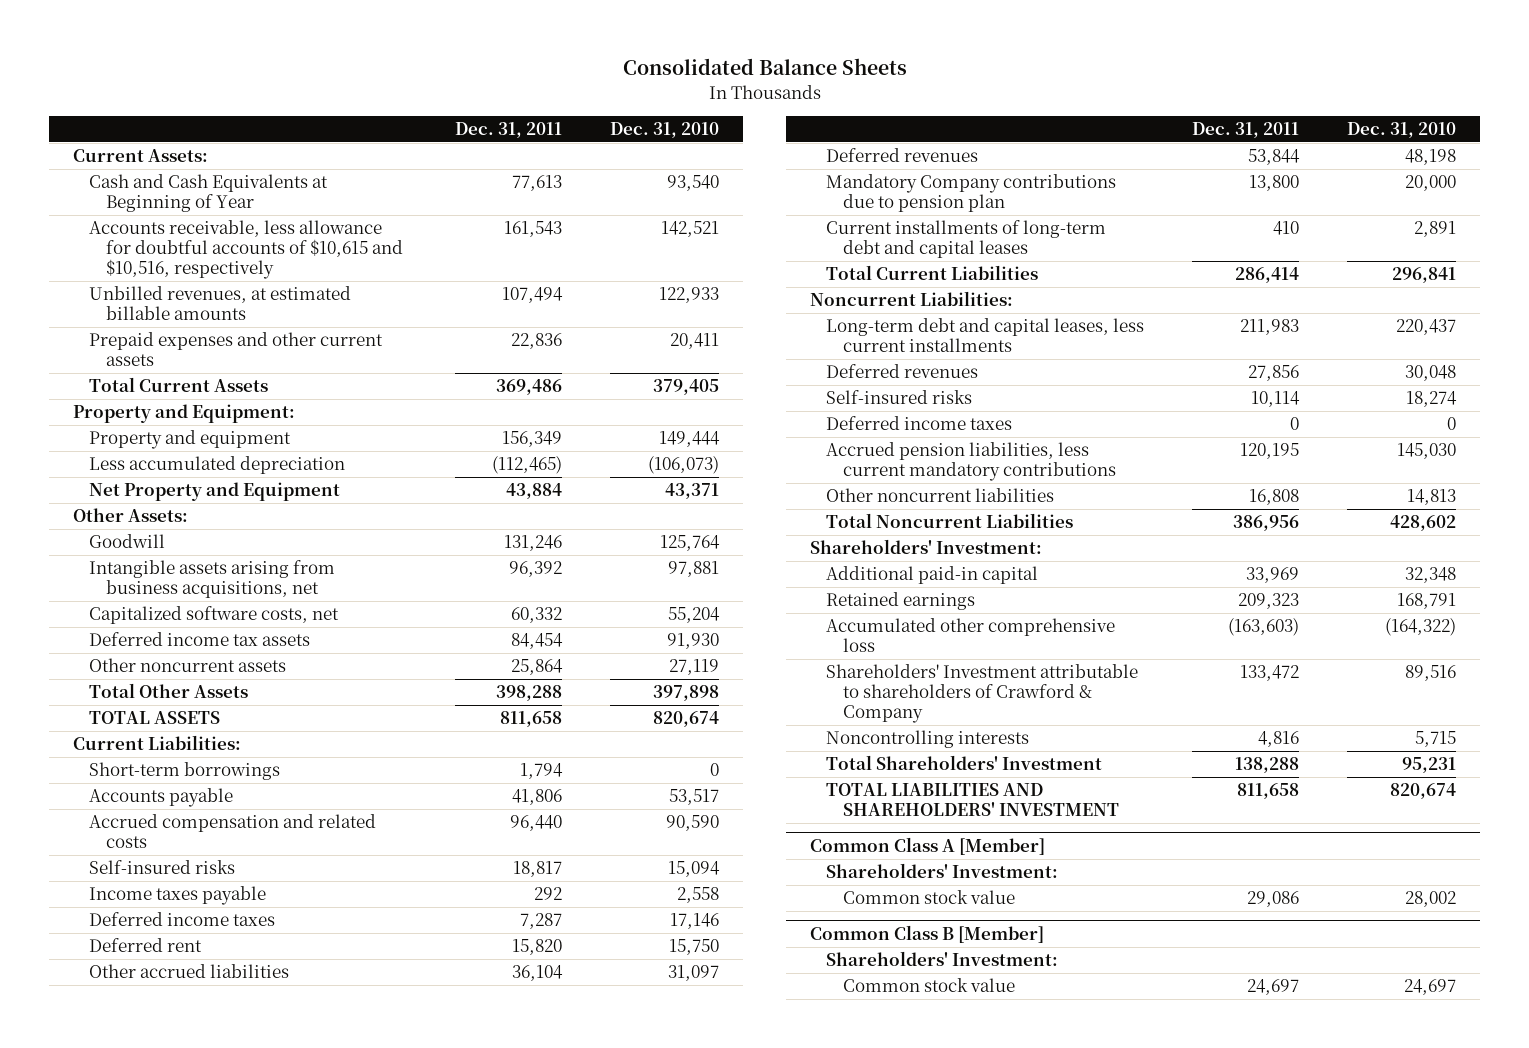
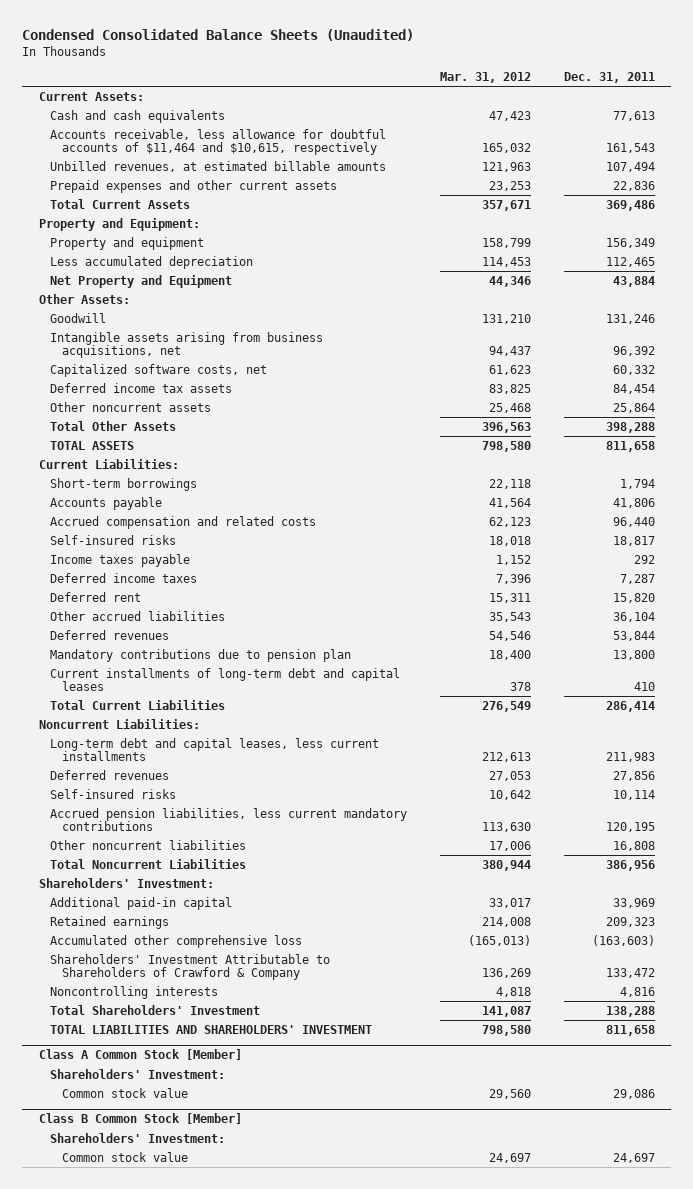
[622,58,907,76] Consolidated Balance Sheets -> [22,29,415,42] Condensed Consolidated Balance Sheets (Unaudited)
[610,121,720,138] Dec. 31, 2010 -> none
none -> [439,71,531,83] Mar. 31, 2012
[89,174,329,213] Cash and Cash Equivalents at Beginning of Year -> [50,109,226,123] Cash and cash equivalents
[89,220,403,280] Accounts receivable, less allowance for doubtful accounts of $10,615 and $10,516, respectively -> [50,128,387,156] Accounts receivable, less allowance for doubtful accounts of $11,464 and $10,615, respectively
[492,456,563,475] (112,465) -> [605,256,655,267] 112,465
[826,174,1117,213] Mandatory Company contributions due to pension plan -> [50,648,352,662] Mandatory contributions due to pension plan
[826,416,1013,431] Deferred income taxes -> none
[826,664,1139,724] Shareholders' Investment attributable to shareholders of Crawford & Company -> [50,953,331,981] Shareholders' Investment Attributable to Shareholders of Crawford & Company
[809,837,1045,856] Common Class A [Member] -> [38,1049,242,1061] Class A Common Stock [Member]
[809,925,1044,944] Common Class B [Member] -> [38,1113,242,1125] Class B Common Stock [Member]

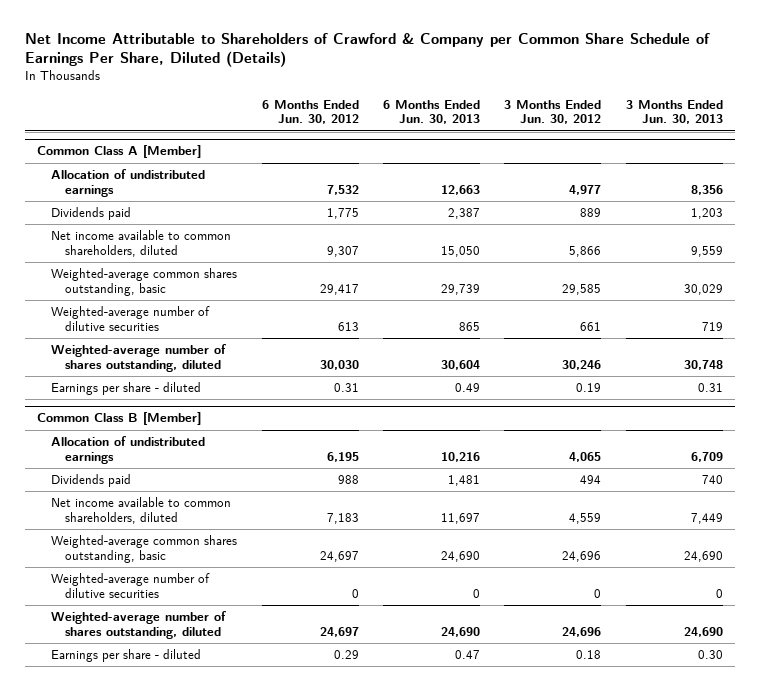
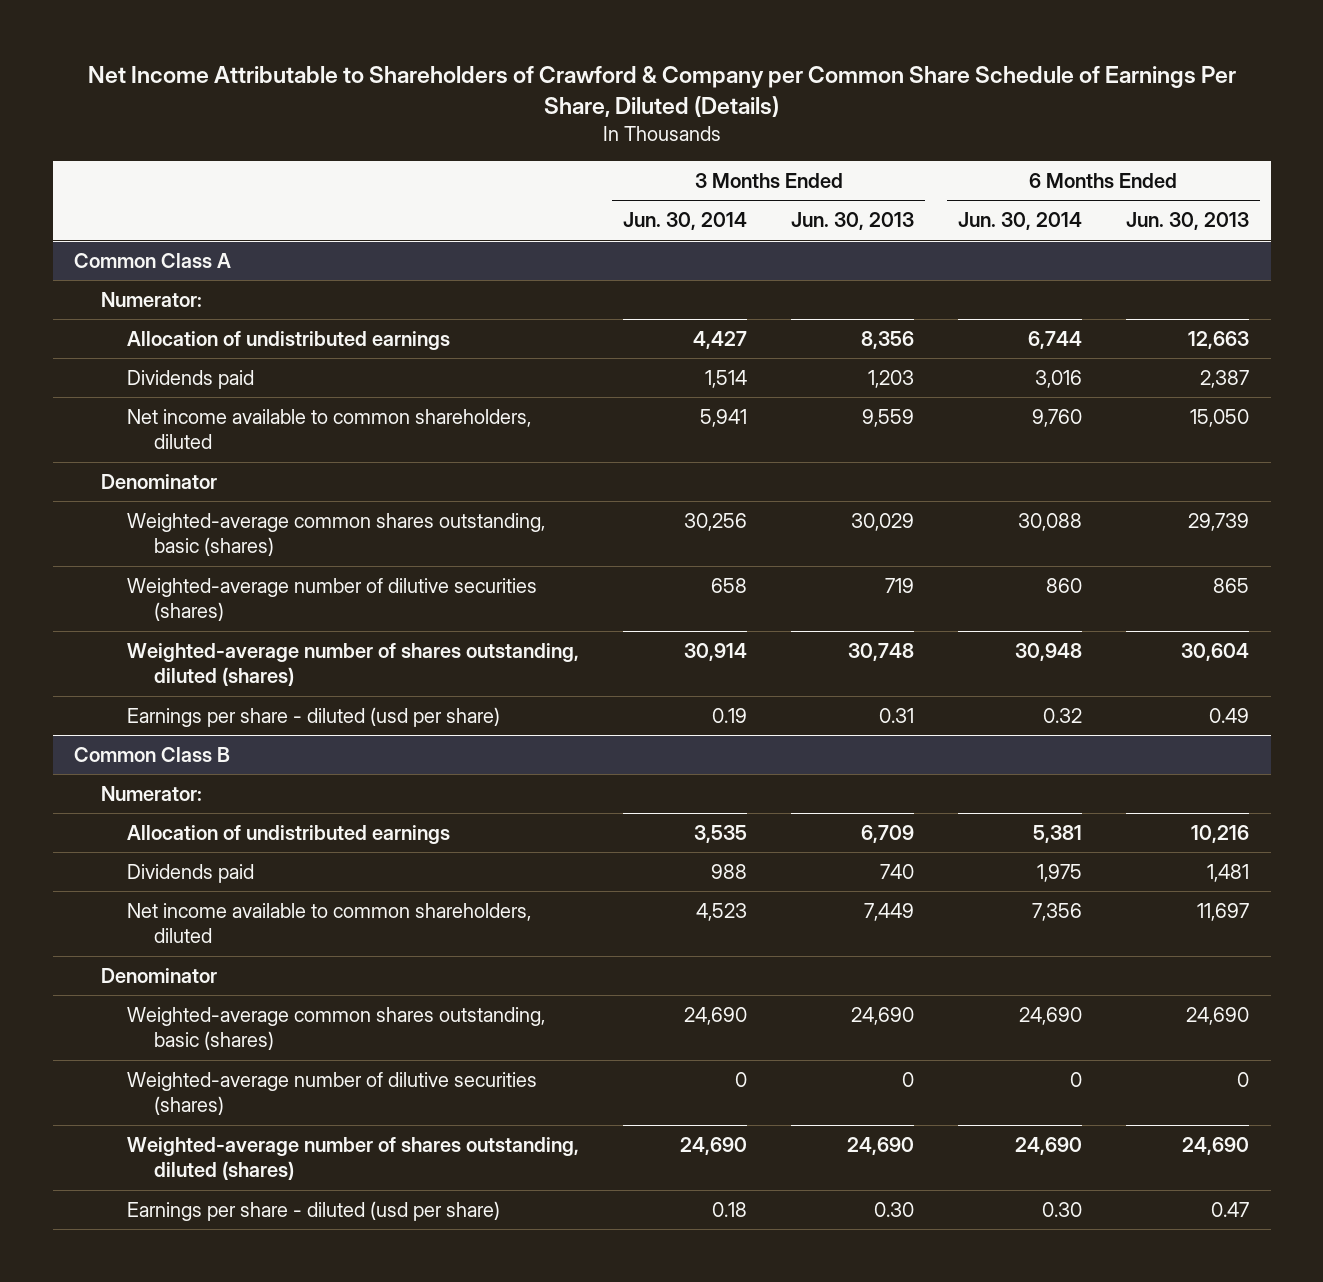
[261,99,359,125] 6 Months Ended Jun. 30, 2012 -> none
[504,99,602,125] 3 Months Ended Jun. 30, 2012 -> none
none -> [623,212,748,231] Jun. 30, 2014
none -> [957,212,1082,231] Jun. 30, 2014
[36,145,201,159] Common Class A [Member] -> [74,252,232,268] Common Class A
none -> [100,291,202,307] Numerator:
none -> [100,473,217,489] Denominator
[51,268,238,296] Weighted-average common shares outstanding, basic -> [127,512,546,557] Weighted-average common shares outstanding, basic (shares)
[51,306,211,331] Weighted-average number of dilutive securities -> [127,577,538,622] Weighted-average number of dilutive securities (shares)
[51,344,227,372] Weighted-average number of shares outstanding, diluted -> [127,642,580,687] Weighted-average number of shares outstanding, diluted (shares)
[51,382,202,396] Earnings per share - diluted -> [127,706,501,727] Earnings per share - diluted (usd per share)
[36,412,201,426] Common Class B [Member] -> [74,746,231,762] Common Class B
none -> [100,785,202,801] Numerator:
none -> [100,967,217,983] Denominator
[51,535,238,563] Weighted-average common shares outstanding, basic -> [127,1006,546,1051] Weighted-average common shares outstanding, basic (shares)
[51,573,211,598] Weighted-average number of dilutive securities -> [127,1071,538,1116] Weighted-average number of dilutive securities (shares)
[51,611,227,639] Weighted-average number of shares outstanding, diluted -> [127,1136,580,1181] Weighted-average number of shares outstanding, diluted (shares)
[51,649,202,663] Earnings per share - diluted -> [127,1200,501,1221] Earnings per share - diluted (usd per share)

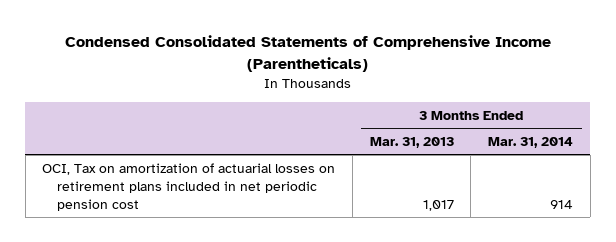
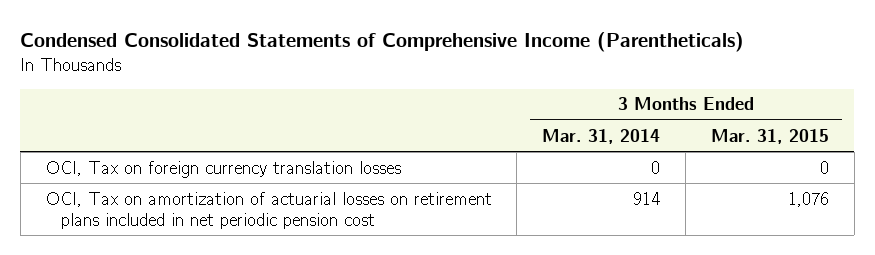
[369,137,454,149] Mar. 31, 2013 -> none
none -> [710,128,829,144] Mar. 31, 2015
none -> [45,160,401,178] OCI, Tax on foreign currency translation losses

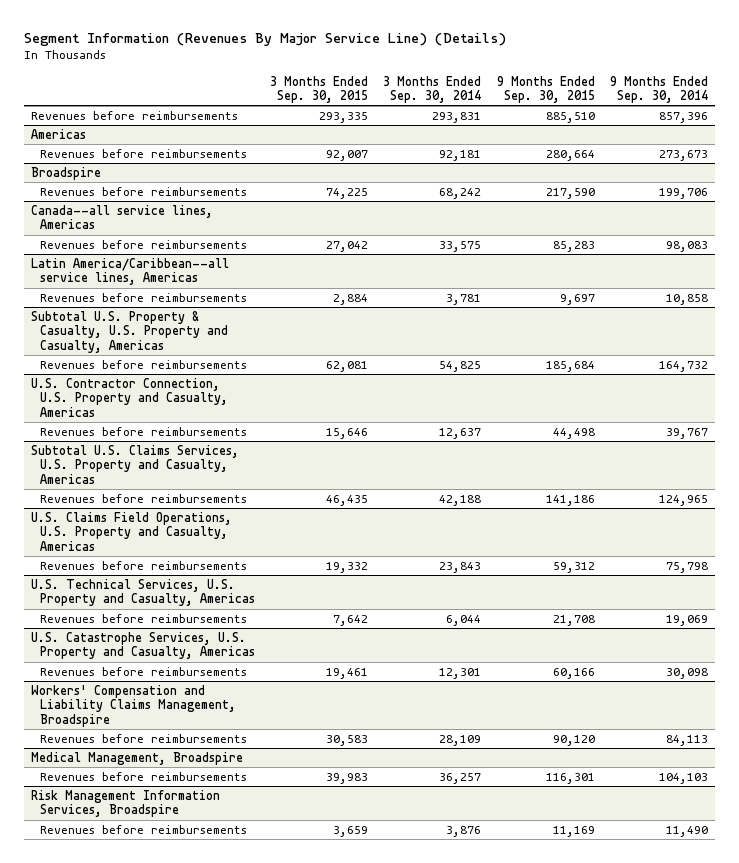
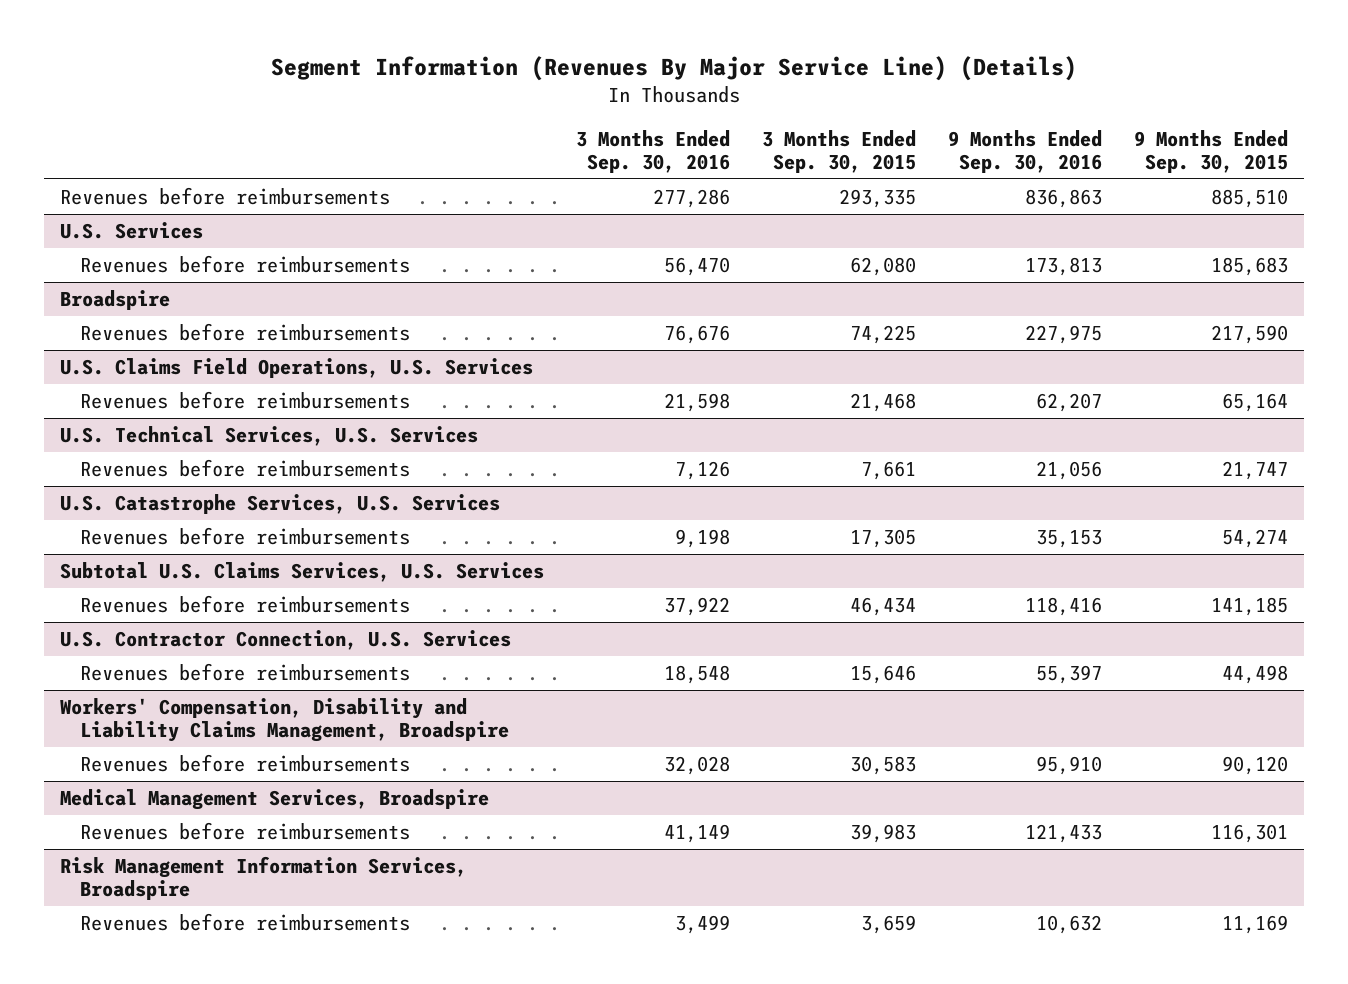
[383,75,482,104] 3 Months Ended Sep. 30, 2014 -> none
[609,75,708,104] 9 Months Ended Sep. 30, 2014 -> none
none -> [576,130,731,174] 3 Months Ended Sep. 30, 2016
none -> [947,130,1102,174] 9 Months Ended Sep. 30, 2016
[31,128,87,139] Americas -> none
none -> [60,221,204,239] U.S. Services
[326,149,369,161] 92,007 -> [850,256,917,276] 62,080
[545,149,595,161] 280,664 -> [1210,256,1288,276] 185,683
[31,204,214,230] Canada--all service lines, Americas -> none
[31,257,230,286] Latin America/Caribbean--all service lines, Americas -> none
[31,310,229,354] Subtotal U.S. Property & Casualty, U.S. Property and Casualty, Americas -> none
[31,377,229,418] U.S. Contractor Connection, U.S. Property and Casualty, Americas -> none
none -> [60,357,534,378] U.S. Claims Field Operations, U.S. Services
[326,240,369,252] 27,042 -> [850,392,917,412] 21,468
[552,240,595,252] 85,283 -> [1221,392,1288,412] 65,164
none -> [60,425,479,446] U.S. Technical Services, U.S. Services
[333,293,369,305] 2,884 -> [861,460,917,480] 7,661
[559,293,595,305] 9,697 -> [1221,460,1288,480] 21,747
none -> [60,493,501,514] U.S. Catastrophe Services, U.S. Services
[326,360,369,372] 62,081 -> [850,528,917,548] 17,305
[545,360,595,372] 185,684 -> [1221,528,1288,548] 54,274
none -> [60,561,545,582] Subtotal U.S. Claims Services, U.S. Services
none -> [79,594,410,613] Revenues before reimbursements
none -> [60,629,512,650] U.S. Contractor Connection, U.S. Services
[31,444,240,485] Subtotal U.S. Claims Services, U.S. Property and Casualty, Americas -> none
[40,493,248,503] Revenues before reimbursements -> none
[31,511,233,552] U.S. Claims Field Operations, U.S. Property and Casualty, Americas -> none
[40,560,248,570] Revenues before reimbursements -> none
[31,578,256,607] U.S. Technical Services, U.S. Property and Casualty, Americas -> none
[40,613,248,623] Revenues before reimbursements -> none
[31,631,256,660] U.S. Catastrophe Services, U.S. Property and Casualty, Americas -> none
[40,666,248,676] Revenues before reimbursements -> none
[31,684,237,728] Workers' Compensation and Liability Claims Management, Broadspire -> [60,697,509,742] Workers' Compensation, Disability and Liability Claims Management, Broadspire
[31,751,244,765] Medical Management, Broadspire -> [60,788,490,810] Medical Management Services, Broadspire

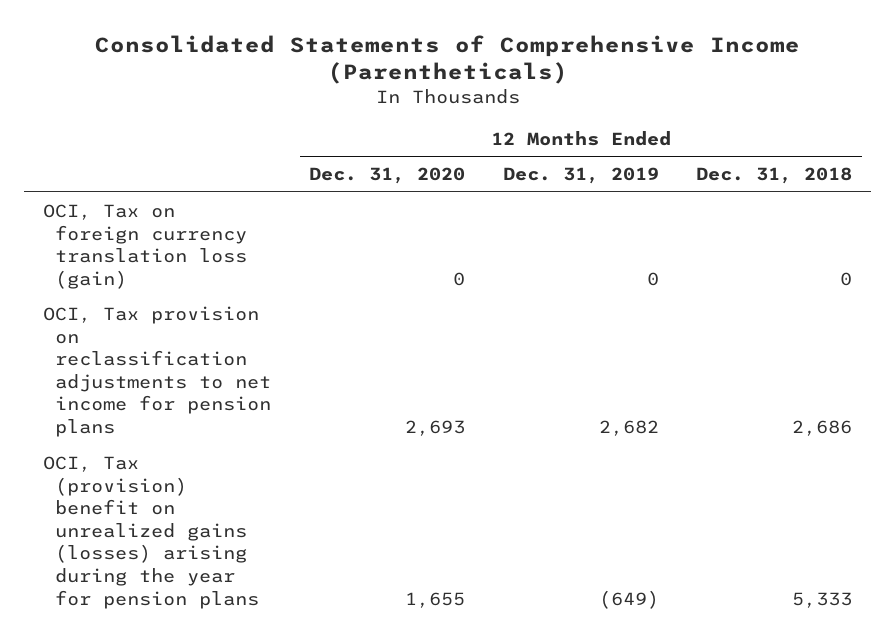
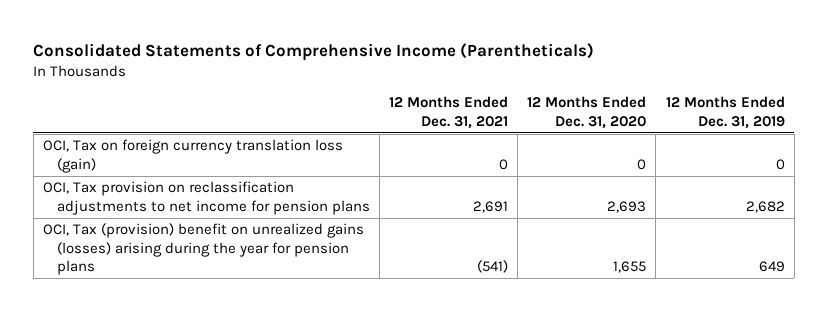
[696,167,853,185] Dec. 31, 2018 -> none
none -> [388,96,508,129] 12 Months Ended Dec. 31, 2021
[598,589,659,609] (649) -> [758,261,785,273] 649

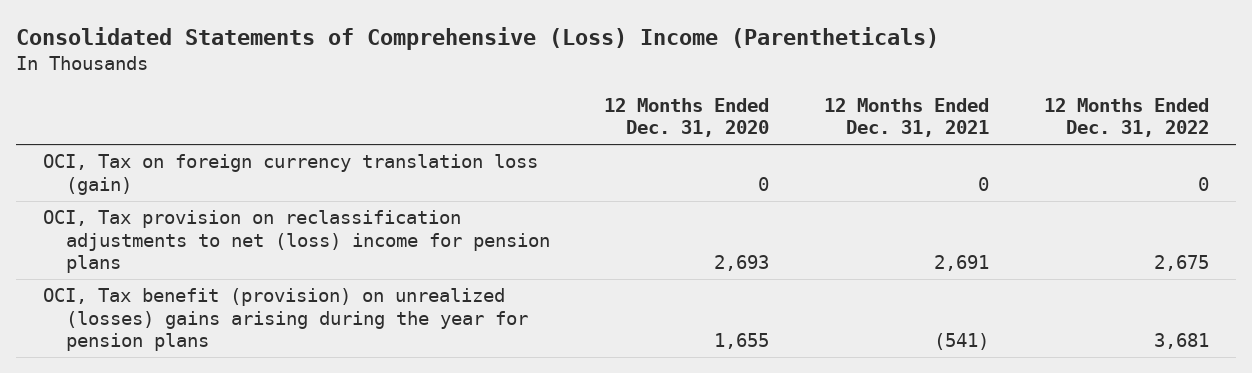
[33,43,595,62] Consolidated Statements of Comprehensive Income (Parentheticals) -> [15,26,939,50] Consolidated Statements of Comprehensive (Loss) Income (Parentheticals)
[665,96,785,129] 12 Months Ended Dec. 31, 2019 -> none
none -> [1043,97,1209,138] 12 Months Ended Dec. 31, 2022
[43,181,370,215] OCI, Tax provision on reclassification adjustments to net income for pension plans -> [43,210,550,274] OCI, Tax provision on reclassification adjustments to net (loss) income for pension plans
[43,223,365,276] OCI, Tax (provision) benefit on unrealized gains (losses) arising during the year for pension plans -> [43,288,528,352] OCI, Tax benefit (provision) on unrealized (losses) gains arising during the year for pension plans

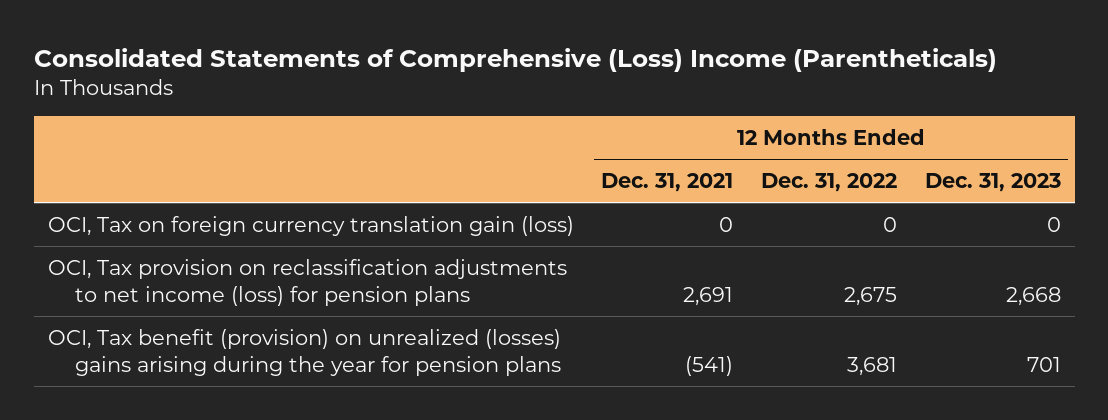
[604,97,770,138] 12 Months Ended Dec. 31, 2020 -> none
none -> [924,173,1061,193] Dec. 31, 2023
[43,154,539,195] OCI, Tax on foreign currency translation loss (gain) -> [47,215,574,236] OCI, Tax on foreign currency translation gain (loss)
[43,210,550,274] OCI, Tax provision on reclassification adjustments to net (loss) income for pension plans -> [47,258,567,307] OCI, Tax provision on reclassification adjustments to net income (loss) for pension plans

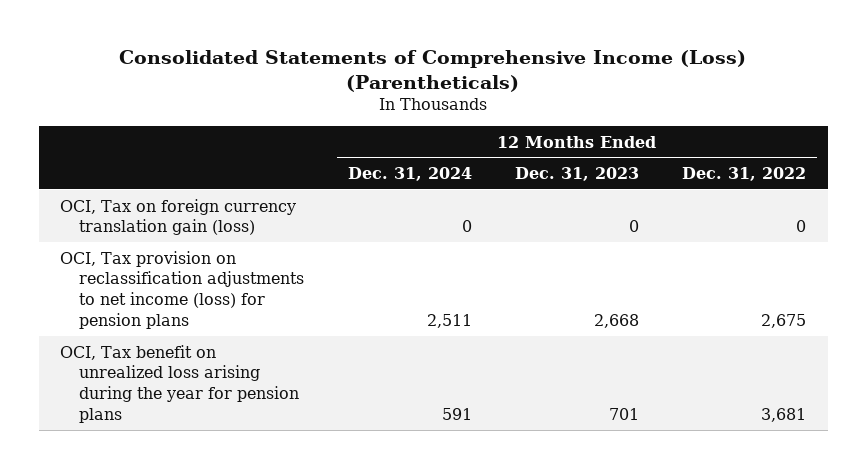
[33,47,997,72] Consolidated Statements of Comprehensive (Loss) Income (Parentheticals) -> [119,49,747,92] Consolidated Statements of Comprehensive Income (Loss) (Parentheticals)
[601,173,734,193] Dec. 31, 2021 -> none
none -> [347,167,472,182] Dec. 31, 2024
[47,328,562,377] OCI, Tax benefit (provision) on unrealized (losses) gains arising during the year for pension plans -> [60,344,300,423] OCI, Tax benefit on unrealized loss arising during the year for pension plans

